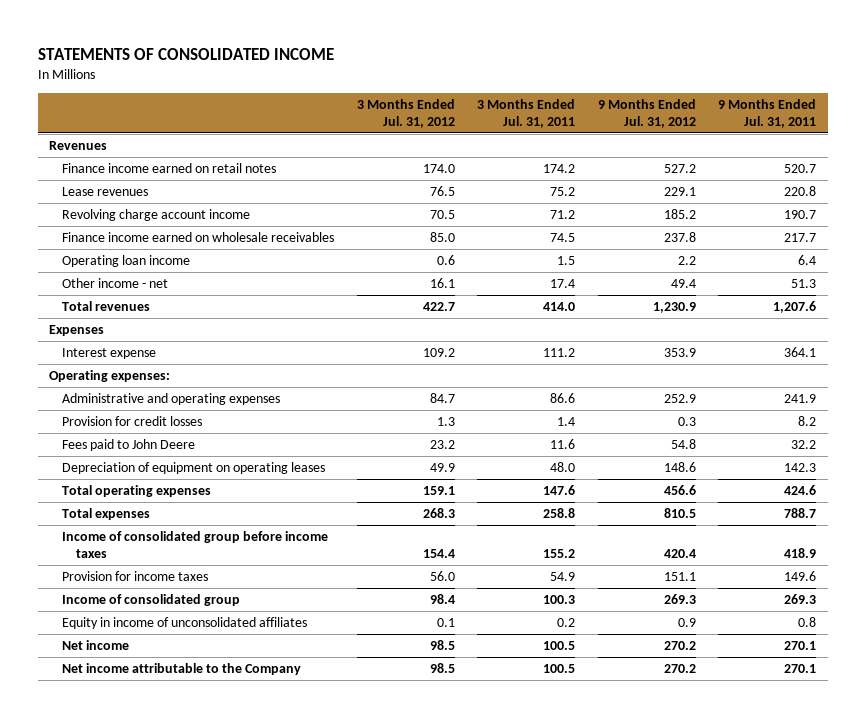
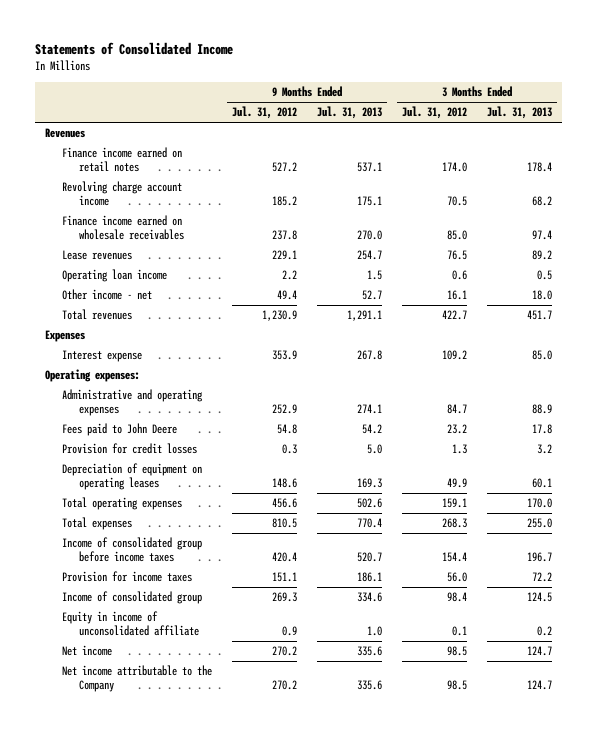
[37,47,334,60] STATEMENTS OF CONSOLIDATED INCOME -> [35,42,234,56] Statements of Consolidated Income
[477,98,576,129] 3 Months Ended Jul. 31, 2011 -> none
[718,98,817,129] 9 Months Ended Jul. 31, 2011 -> none
none -> [317,106,383,120] Jul. 31, 2013
none -> [487,106,553,120] Jul. 31, 2013
[62,186,149,196] Lease revenues -> [62,250,133,261] Lease revenues
[62,415,203,426] Provision for credit losses -> [62,443,198,455] Provision for credit losses
[62,616,308,629] Equity in income of unconsolidated affiliates -> [62,611,199,637] Equity in income of unconsolidated affiliate

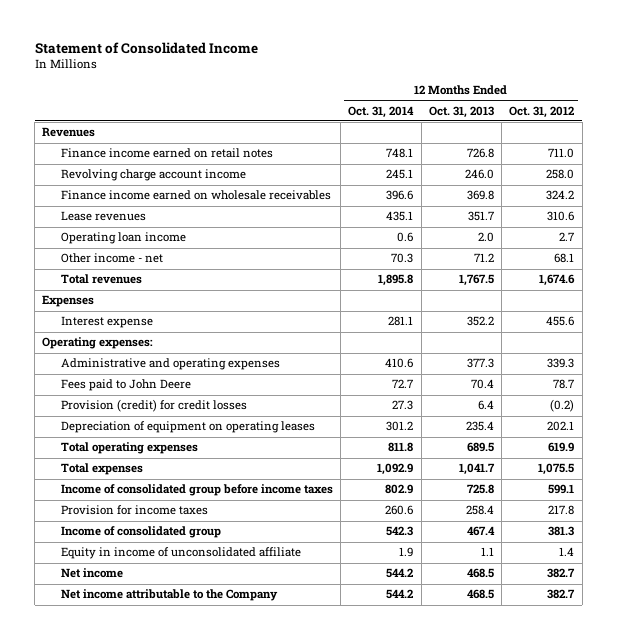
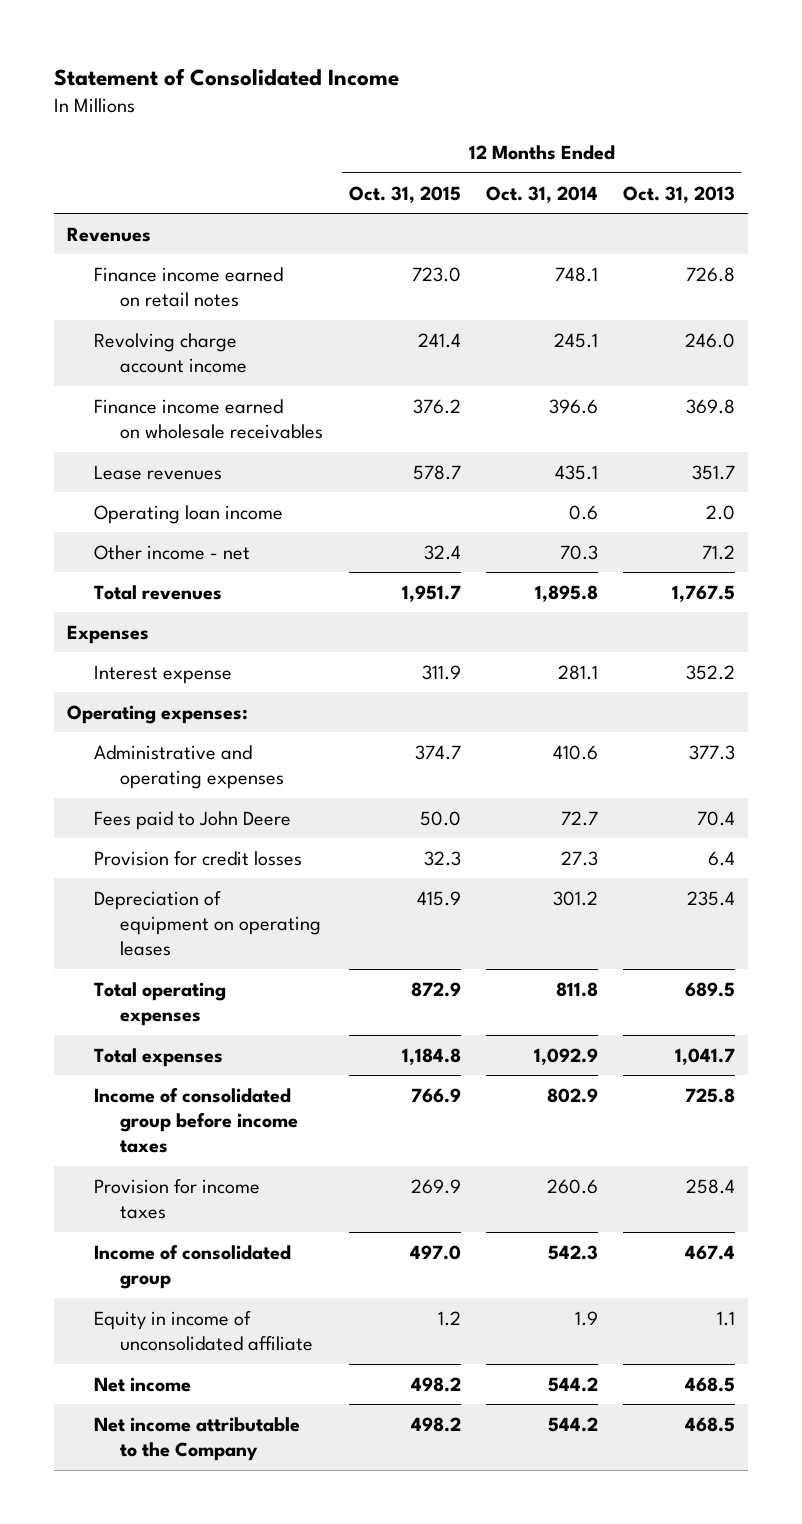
[509,105,575,118] Oct. 31, 2012 -> none
none -> [348,185,461,203] Oct. 31, 2015
[60,399,247,413] Provision (credit) for credit losses -> [93,850,302,866] Provision for credit losses

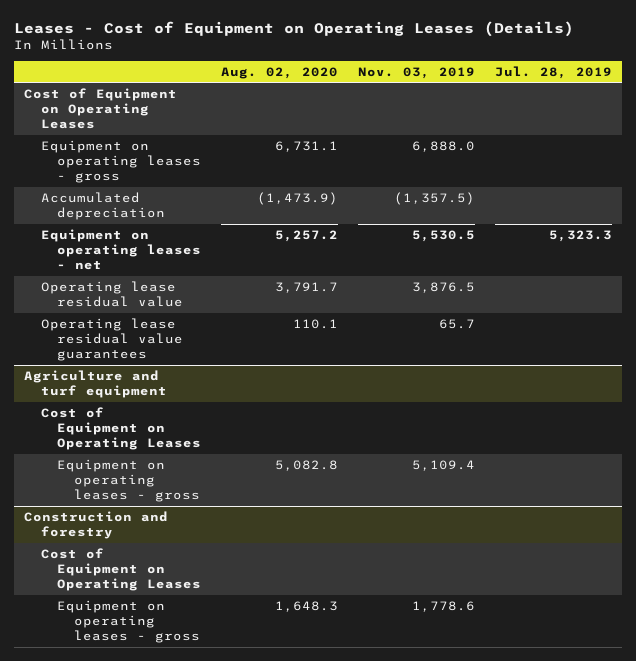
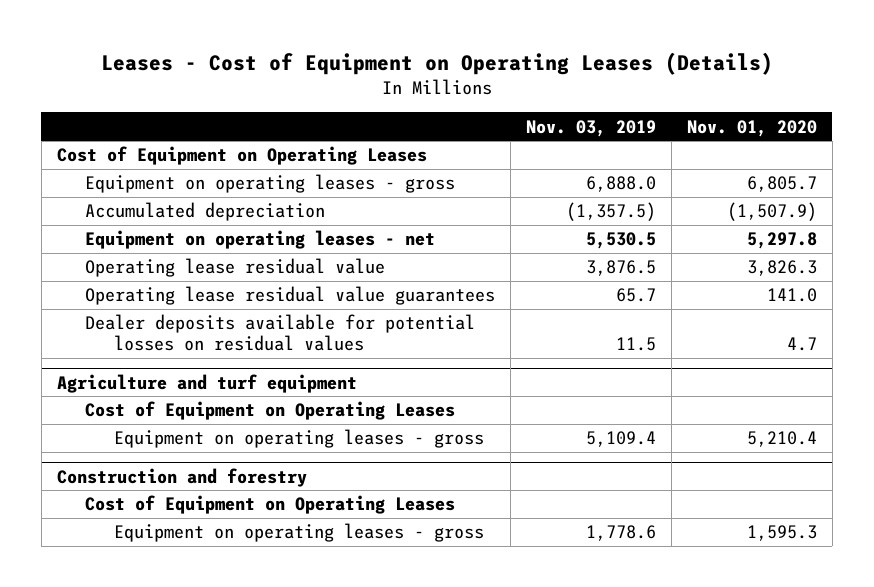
[221,66,339,79] Aug. 02, 2020 -> none
[495,65,613,79] Jul. 28, 2019 -> none
none -> [686,119,817,137] Nov. 01, 2020
none -> [85,314,476,352] Dealer deposits available for potential losses on residual values

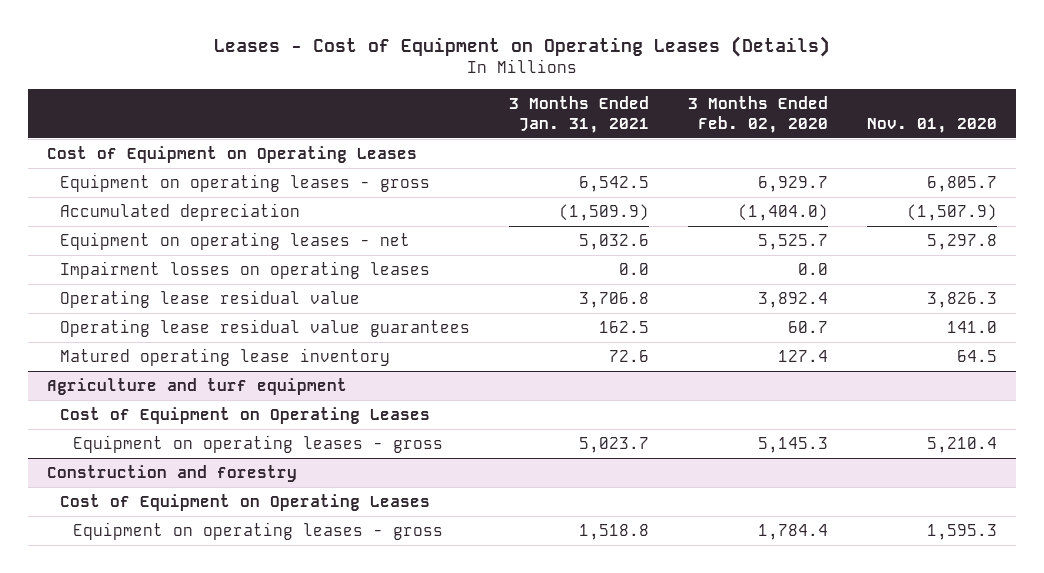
[526,119,657,137] Nov. 03, 2019 -> none
none -> [509,95,650,133] 3 Months Ended Jan. 31, 2021
none -> [687,95,828,133] 3 Months Ended Feb. 02, 2020
none -> [60,260,431,279] Impairment losses on operating leases
[85,314,476,352] Dealer deposits available for potential losses on residual values -> none
none -> [60,347,391,366] Matured operating lease inventory

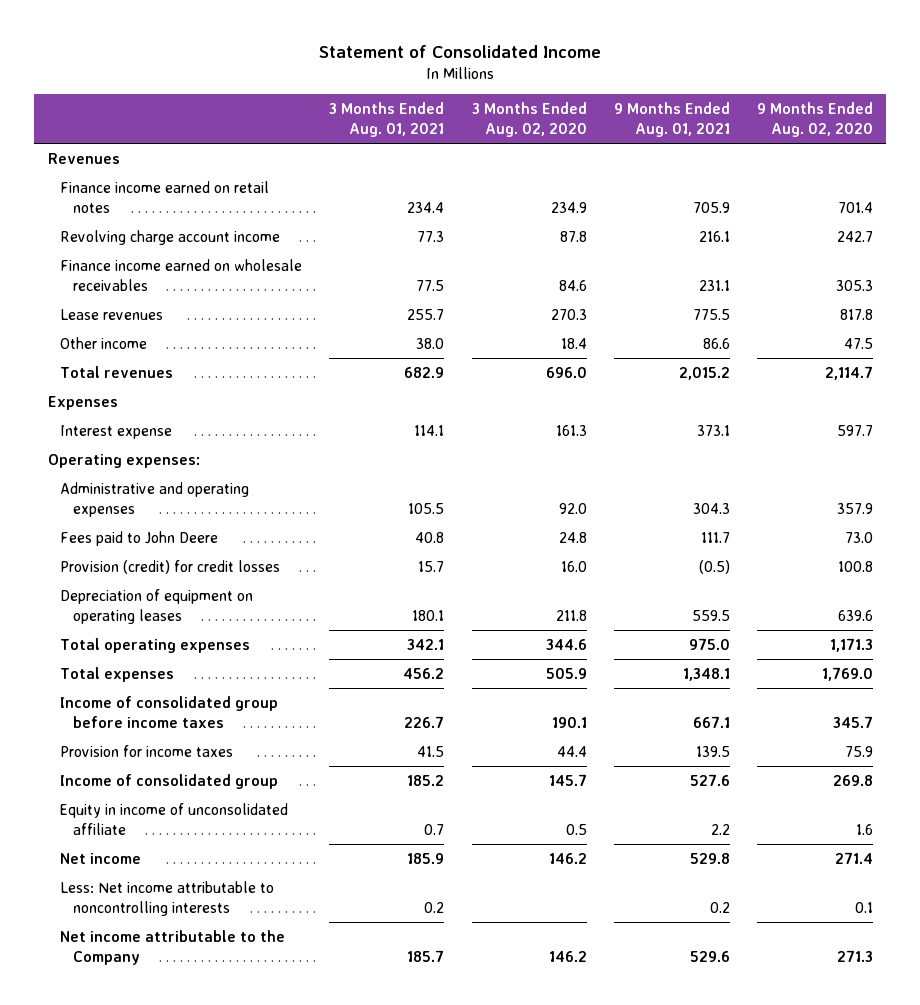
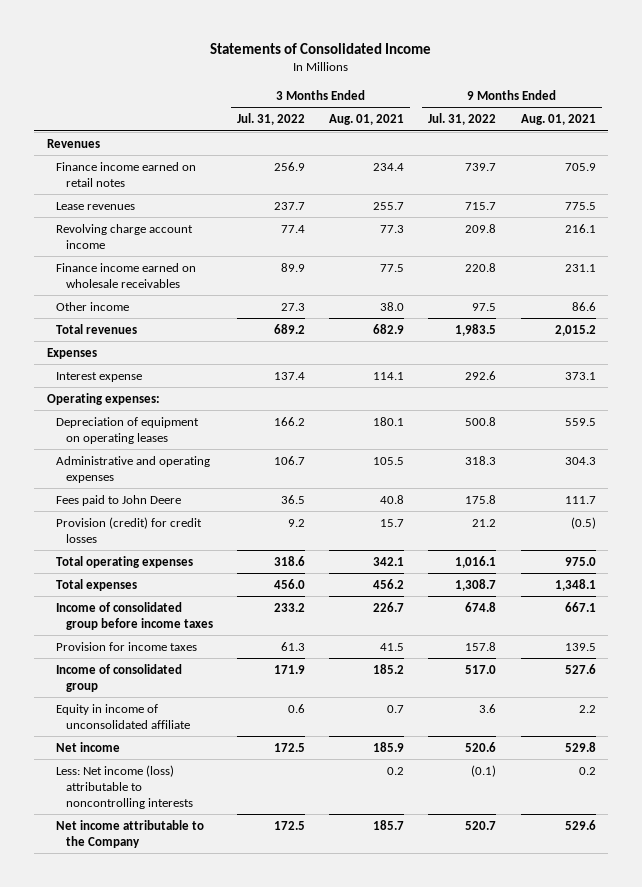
[319,45,602,59] Statement of Consolidated Income -> [210,43,432,55] Statements of Consolidated Income
[471,102,587,138] 3 Months Ended Aug. 02, 2020 -> none
[756,102,873,138] 9 Months Ended Aug. 02, 2020 -> none
none -> [236,113,305,126] Jul. 31, 2022
none -> [428,113,497,126] Jul. 31, 2022
[60,308,164,320] Lease revenues -> [56,201,136,210] Lease revenues
[60,588,254,624] Depreciation of equipment on operating leases -> [56,416,200,444] Depreciation of equipment on operating leases
[60,880,275,916] Less: Net income attributable to noncontrolling interests -> [56,764,193,809] Less: Net income (loss) attributable to noncontrolling interests

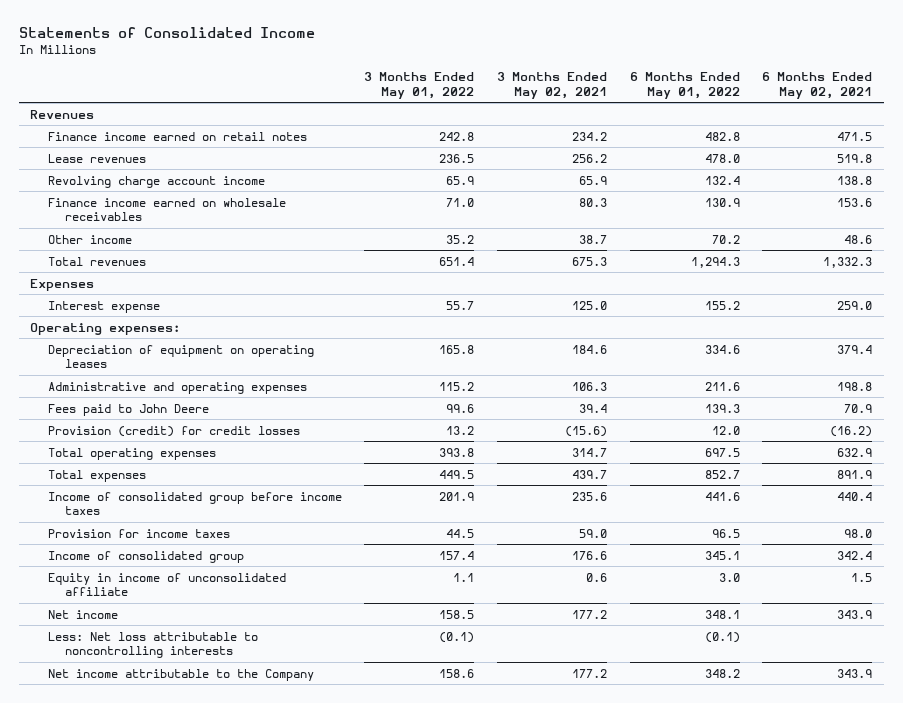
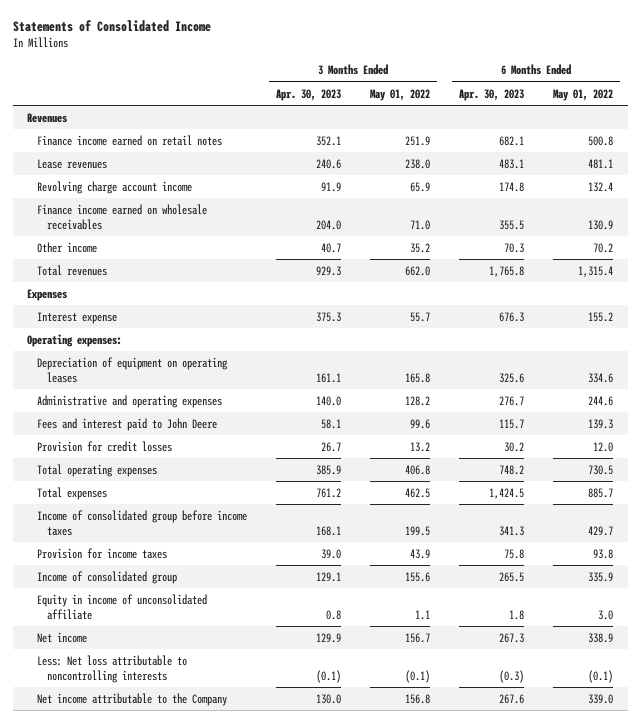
[497,72,608,100] 3 Months Ended May 02, 2021 -> none
[762,72,873,100] 6 Months Ended May 02, 2021 -> none
none -> [275,88,341,101] Apr. 30, 2023
none -> [459,88,525,101] Apr. 30, 2023
[439,131,475,141] 242.8 -> [404,135,430,146] 251.9
[704,131,740,141] 482.8 -> [588,135,614,146] 500.8
[439,153,475,163] 236.5 -> [404,158,430,169] 238.0
[704,153,740,163] 478.0 -> [588,158,614,169] 481.1
[439,256,475,266] 651.4 -> [404,265,430,276] 662.0
[690,256,740,268] 1,294.3 -> [578,265,614,277] 1,315.4
[439,381,475,391] 115.2 -> [404,395,430,406] 128.2
[704,381,740,391] 211.6 -> [588,395,614,406] 244.6
[47,403,209,416] Fees paid to John Deere -> [36,417,217,431] Fees and interest paid to John Deere
[47,425,300,437] Provision (credit) for credit losses -> [36,440,172,452] Provision for credit losses
[439,447,475,457] 393.8 -> [404,464,430,475] 406.8
[704,447,740,457] 697.5 -> [588,464,614,475] 730.5
[439,469,475,479] 449.5 -> [404,487,430,498] 462.5
[704,469,740,479] 852.7 -> [588,487,614,498] 885.7
[439,491,475,501] 201.9 -> [404,525,430,536] 199.5
[704,491,740,501] 441.6 -> [588,525,614,536] 429.7
[446,528,475,538] 44.5 -> [409,548,430,559] 43.9
[711,528,740,538] 96.5 -> [593,548,614,559] 93.8
[439,550,475,560] 157.4 -> [404,571,430,582] 155.6
[704,550,740,560] 345.1 -> [588,571,614,582] 335.9
[439,609,475,619] 158.5 -> [404,632,430,643] 156.7
[704,609,740,619] 348.1 -> [588,632,614,643] 338.9
[439,668,475,678] 158.6 -> [404,693,430,704] 156.8
[704,668,740,678] 348.2 -> [588,693,614,704] 339.0

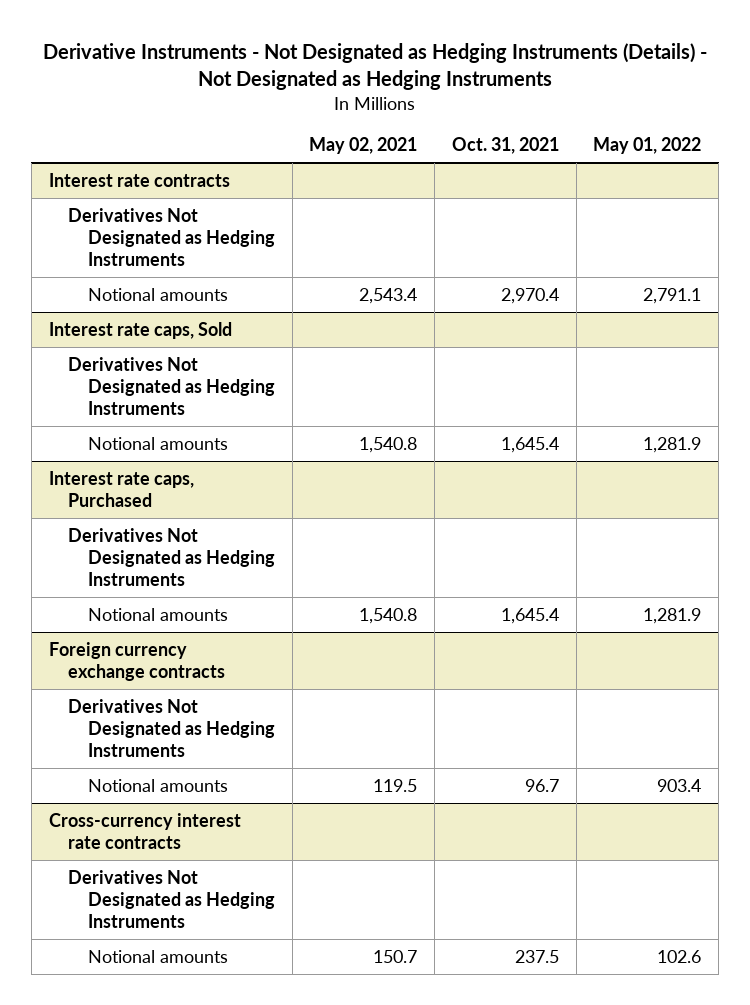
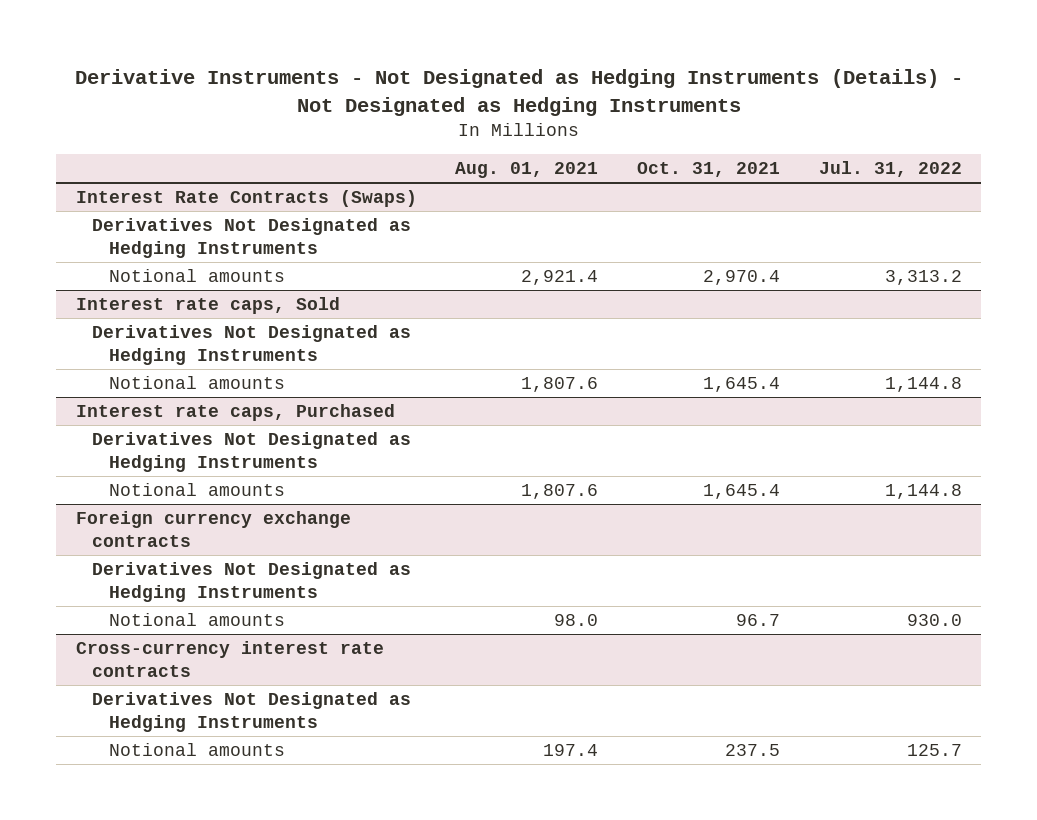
[309,137,418,155] May 02, 2021 -> none
[593,137,702,155] May 01, 2022 -> none
none -> [455,161,599,178] Aug. 01, 2021
none -> [818,160,962,177] Jul. 31, 2022
[48,172,230,187] Interest rate contracts -> [75,190,417,208] Interest Rate Contracts (Swaps)

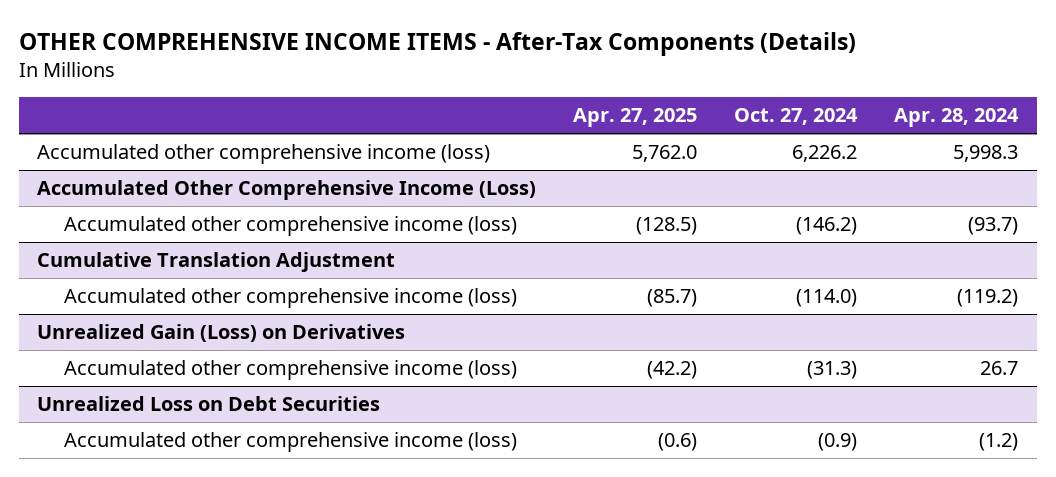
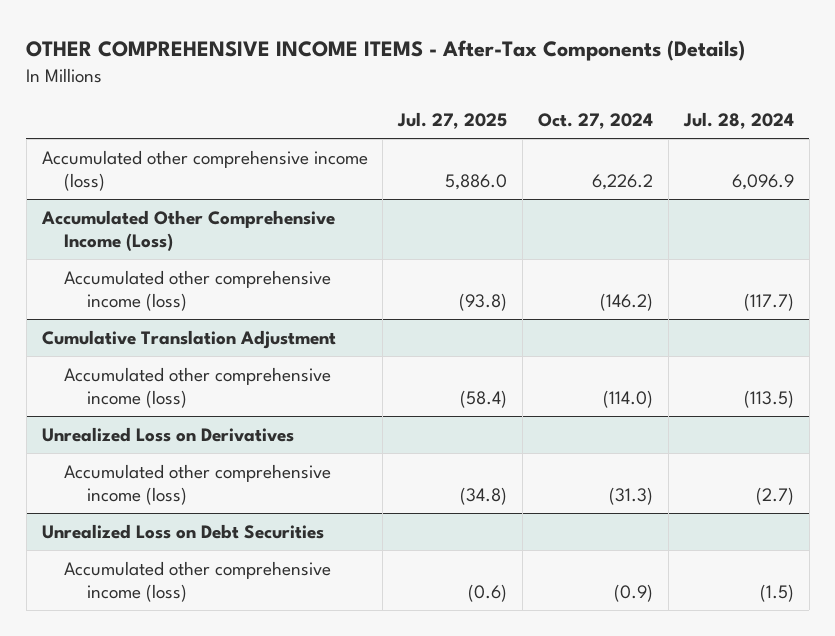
[573,108,698,128] Apr. 27, 2025 -> none
[894,108,1020,128] Apr. 28, 2024 -> none
none -> [397,112,508,130] Jul. 27, 2025
none -> [682,112,794,130] Jul. 28, 2024
[37,324,406,343] Unrealized Gain (Loss) on Derivatives -> [41,426,294,442] Unrealized Loss on Derivatives

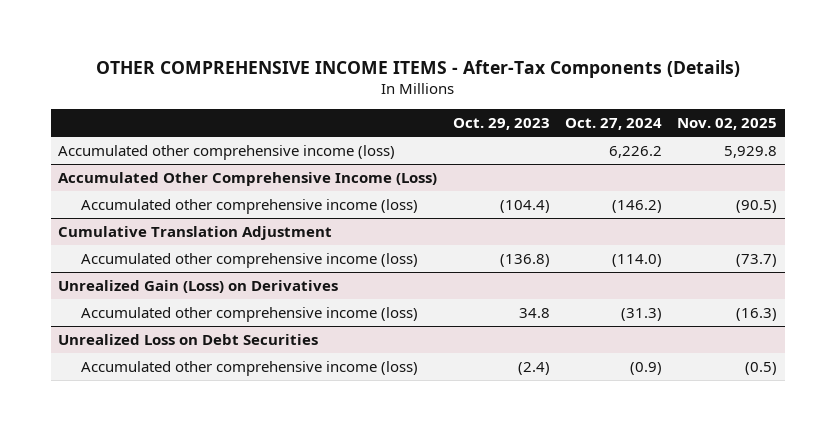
[397,112,508,130] Jul. 27, 2025 -> none
[682,112,794,130] Jul. 28, 2024 -> none
none -> [452,118,550,131] Oct. 29, 2023
none -> [677,118,778,131] Nov. 02, 2025
[41,426,294,442] Unrealized Loss on Derivatives -> [58,279,339,293] Unrealized Gain (Loss) on Derivatives

